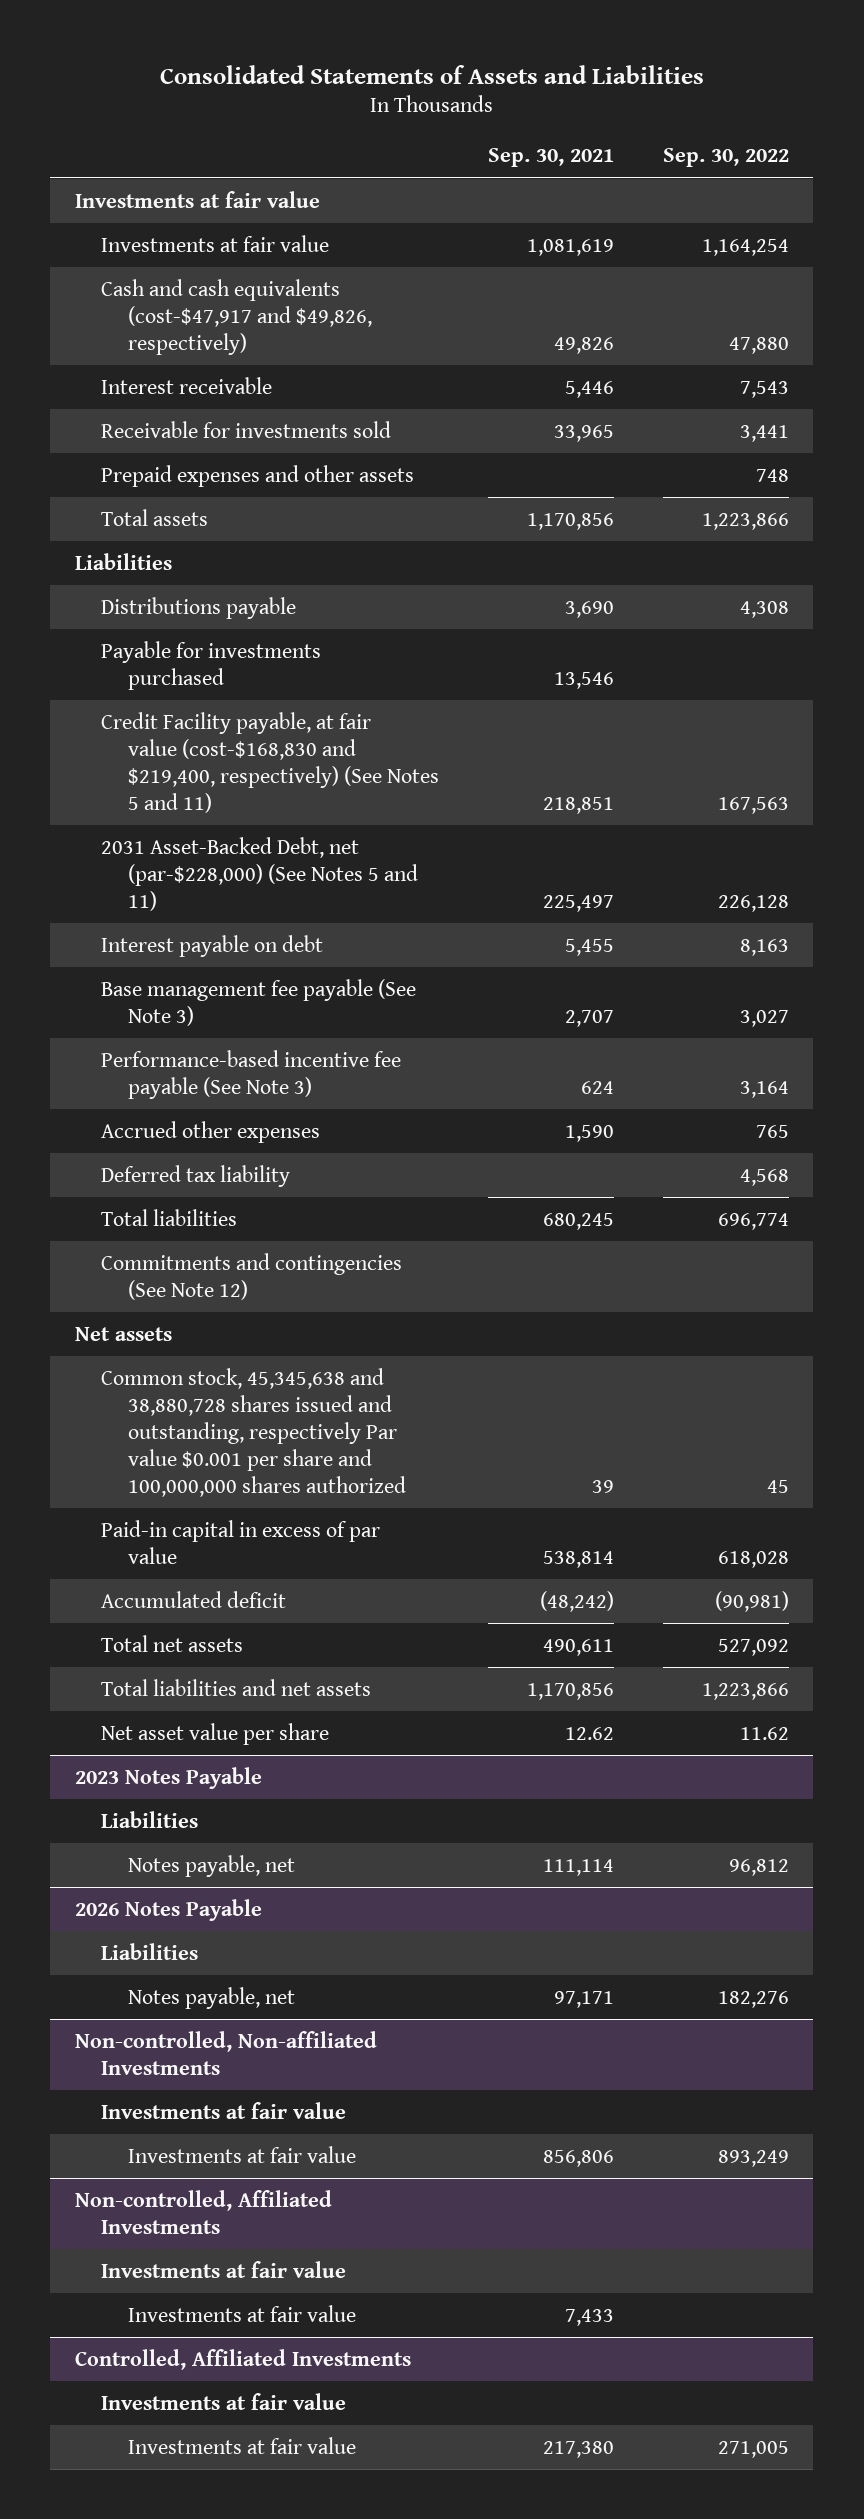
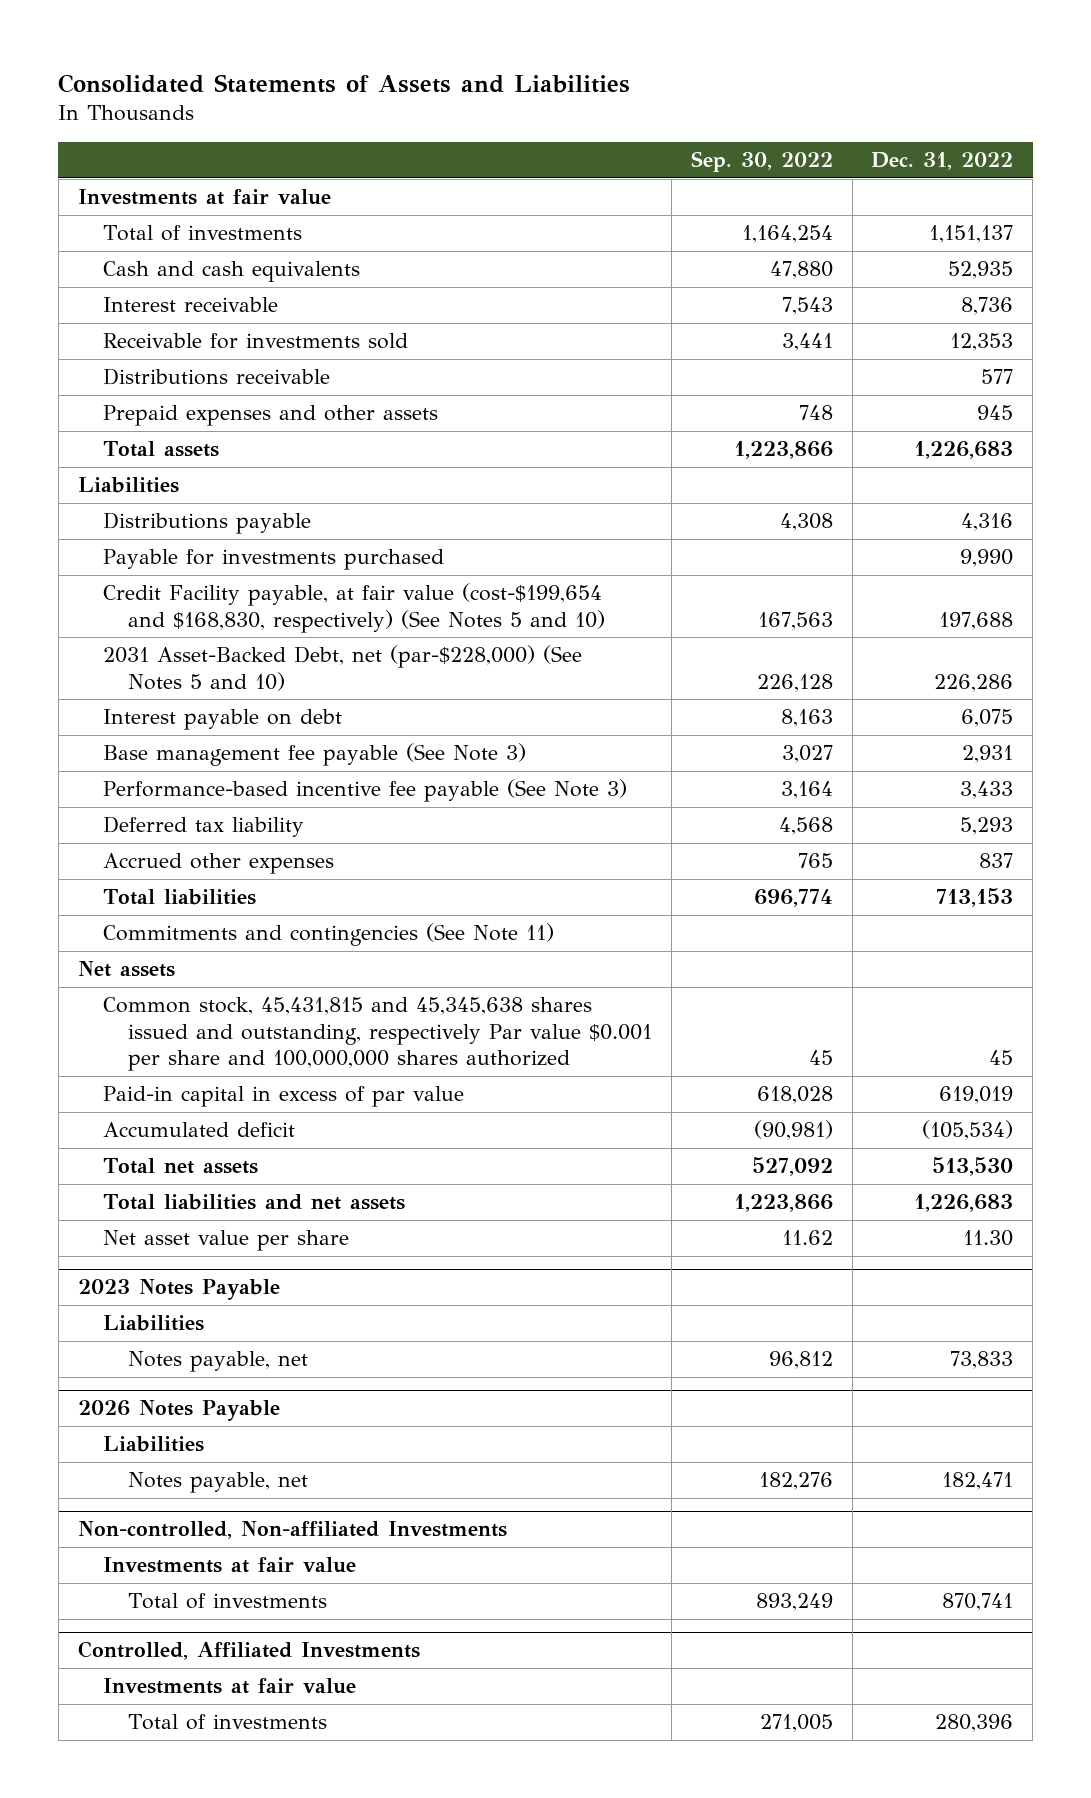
[487,148,614,168] Sep. 30, 2021 -> none
none -> [871,152,1014,171] Dec. 31, 2022
[101,234,330,252] Investments at fair value -> [102,225,302,242] Total of investments
[101,278,372,355] Cash and cash equivalents (cost-$47,917 and $49,826, respectively) -> [102,261,360,283] Cash and cash equivalents
none -> [102,368,330,386] Distributions receivable
[101,711,439,813] Credit Facility payable, at fair value (cost-$168,830 and $219,400, respectively) (See Notes 5 and 11) -> [102,583,605,633] Credit Facility payable, at fair value (cost-$199,654 and $168,830, respectively) (See Notes 5 and 10)
[101,836,418,911] 2031 Asset-Backed Debt, net (par-$228,000) (See Notes 5 and 11) -> [102,645,582,691] 2031 Asset-Backed Debt, net (par-$228,000) (See Notes 5 and 10)
[101,1120,321,1143] Accrued other expenses -> [102,853,334,875] Accrued other expenses
[101,1252,403,1300] Commitments and contingencies (See Note 12) -> [102,923,554,947] Commitments and contingencies (See Note 11)
[101,1367,406,1497] Common stock, 45,345,638 and 38,880,728 shares issued and outstanding, respectively Par value $0.001 per share and 100,000,000 shares authorized -> [102,997,652,1072] Common stock, 45,431,815 and 45,345,638 shares issued and outstanding, respectively Par value $0.001 per share and 100,000,000 shares authorized
[74,2189,332,2234] Non-controlled, Affiliated Investments -> none
[101,2260,347,2278] Investments at fair value -> none
[127,2304,356,2322] Investments at fair value -> none
[127,2145,356,2163] Investments at fair value -> [127,1593,327,1610] Total of investments
[127,2436,356,2454] Investments at fair value -> [127,1714,327,1731] Total of investments

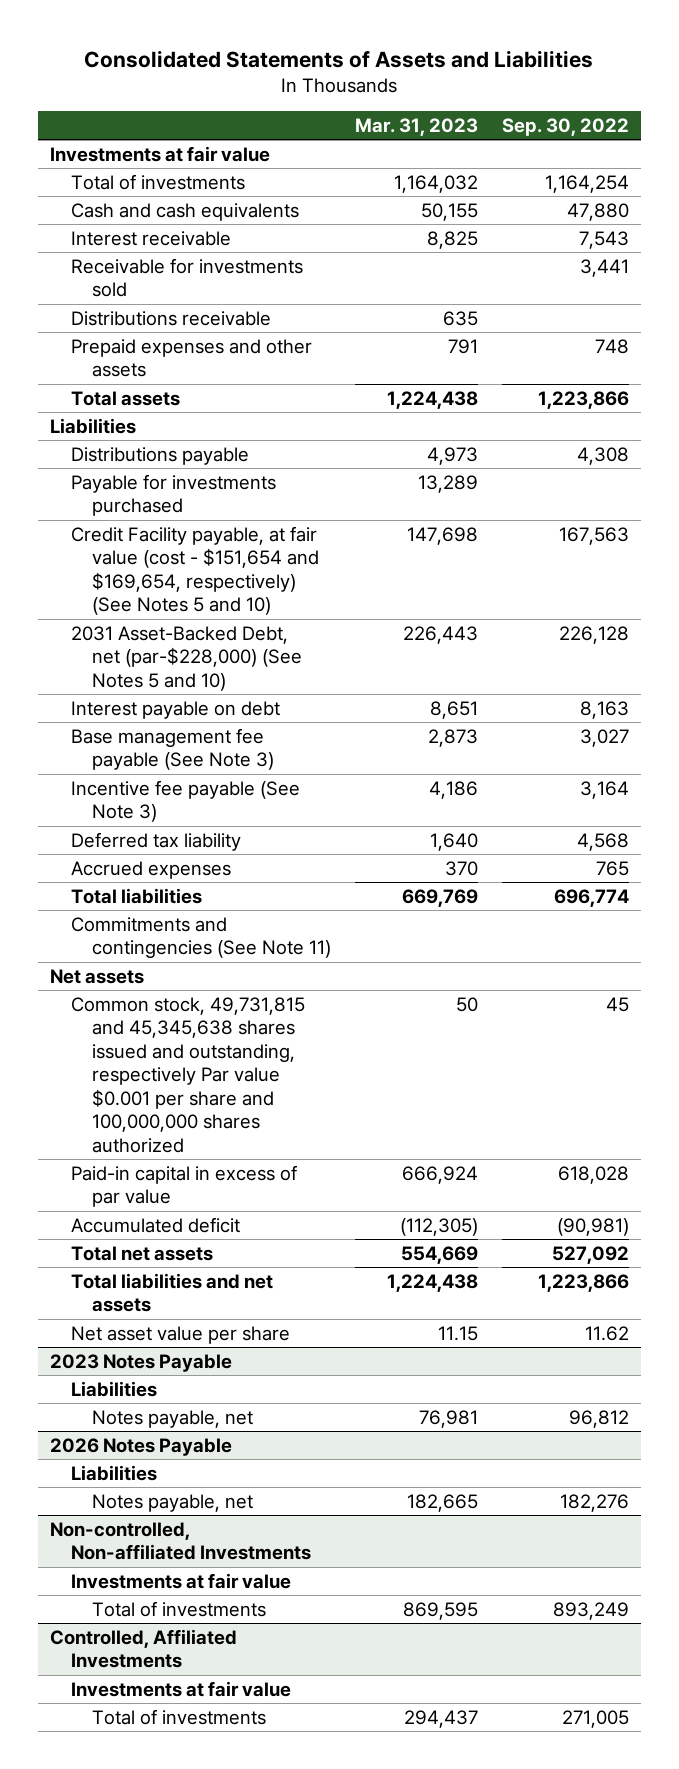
[871,152,1014,171] Dec. 31, 2022 -> none
none -> [355,118,479,137] Mar. 31, 2023
[102,583,605,633] Credit Facility payable, at fair value (cost-$199,654 and $168,830, respectively) (See Notes 5 and 10) -> [71,525,320,616] Credit Facility payable, at fair value (cost - $151,654 and $169,654, respectively) (See Notes 5 and 10)
[102,779,627,803] Performance-based incentive fee payable (See Note 3) -> [71,779,301,823] Incentive fee payable (See Note 3)
[102,853,334,875] Accrued other expenses -> [71,860,232,879] Accrued expenses
[102,997,652,1072] Common stock, 45,431,815 and 45,345,638 shares issued and outstanding, respectively Par value $0.001 per share and 100,000,000 shares authorized -> [71,996,306,1153] Common stock, 49,731,815 and 45,345,638 shares issued and outstanding, respectively Par value $0.001 per share and 100,000,000 shares authorized

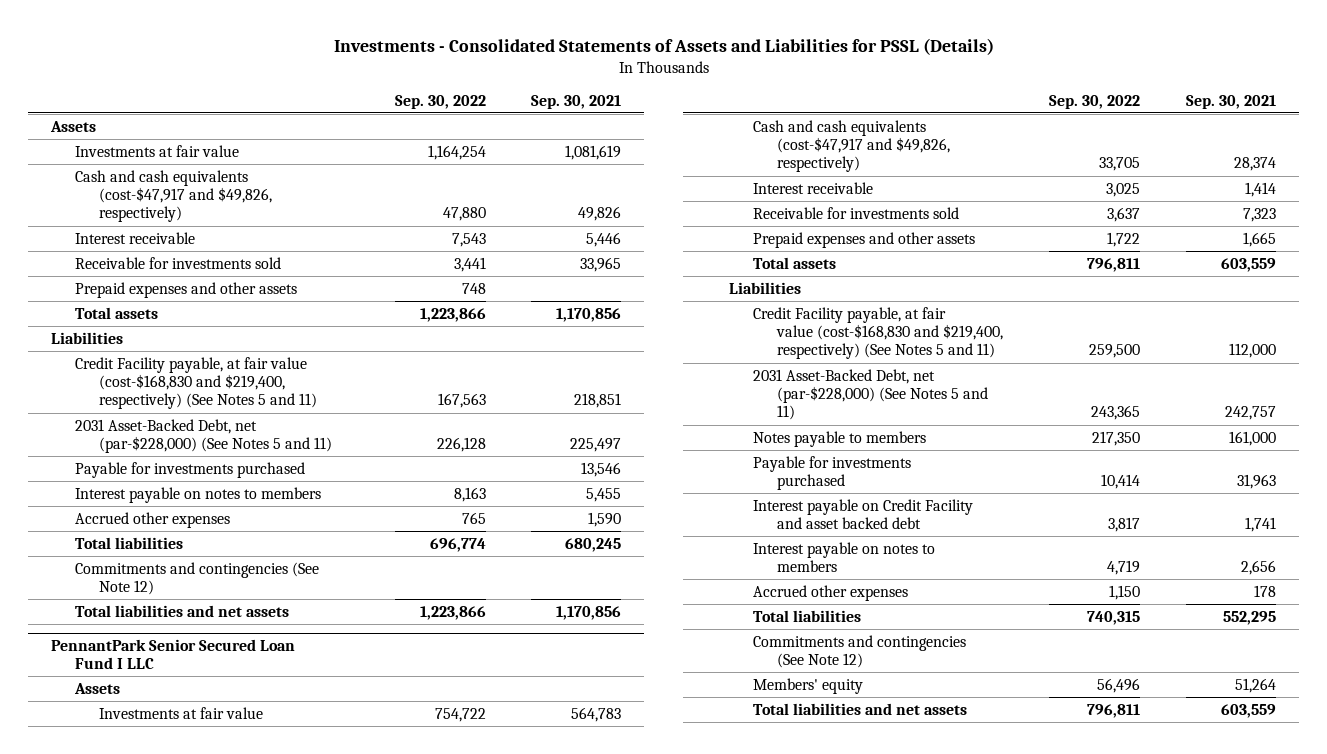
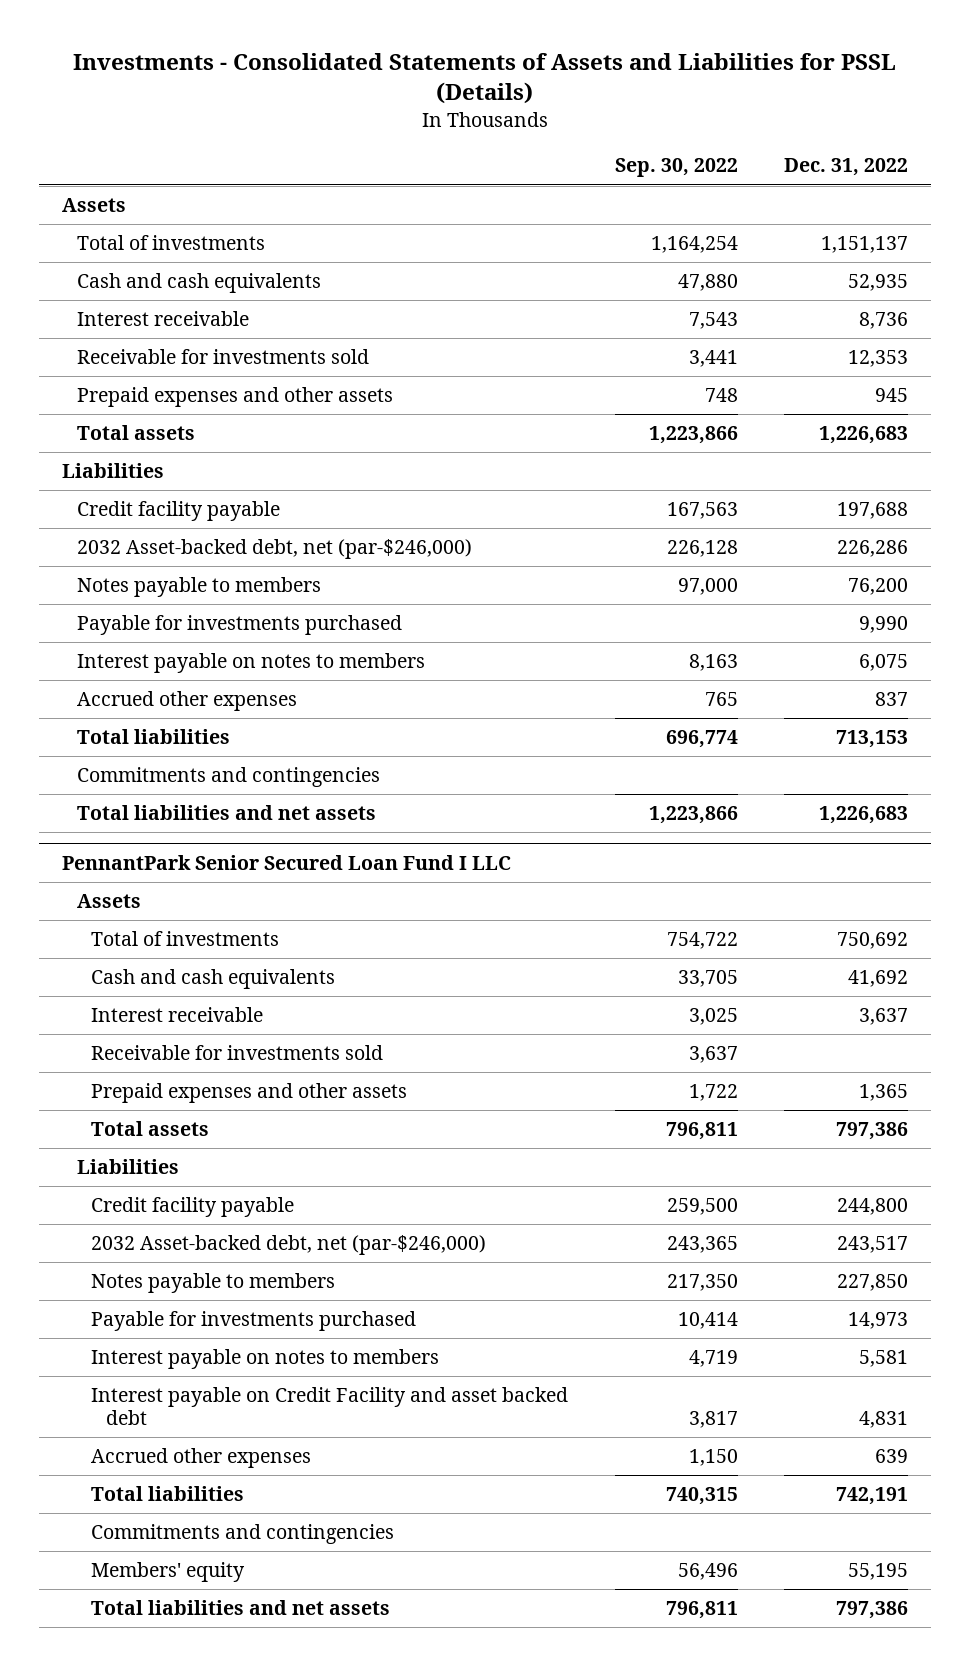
[531,94,622,109] Sep. 30, 2021 -> none
none -> [784,158,909,177] Dec. 31, 2022
[74,144,239,157] Investments at fair value -> [76,235,265,251] Total of investments
[74,169,272,223] Cash and cash equivalents (cost-$47,917 and $49,826, respectively) -> [76,273,321,294] Cash and cash equivalents
[74,356,317,410] Credit Facility payable, at fair value (cost-$168,830 and $219,400, respectively) (See Notes 5 and 11) -> [76,501,280,522] Credit facility payable
[74,418,332,453] 2031 Asset-Backed Debt, net (par-$228,000) (See Notes 5 and 11) -> [76,539,472,560] 2032 Asset-backed debt, net (par-$246,000)
none -> [76,577,321,598] Notes payable to members
[74,561,319,595] Commitments and contingencies (See Note 12) -> [76,767,380,788] Commitments and contingencies
[98,706,263,719] Investments at fair value -> [91,931,280,947] Total of investments
[753,119,951,173] Cash and cash equivalents (cost-$47,917 and $49,826, respectively) -> [91,969,336,990] Cash and cash equivalents
[753,306,1004,360] Credit Facility payable, at fair value (cost-$168,830 and $219,400, respectively) (See Notes 5 and 11) -> [91,1197,295,1218] Credit facility payable
[753,368,989,421] 2031 Asset-Backed Debt, net (par-$228,000) (See Notes 5 and 11) -> [91,1235,487,1256] 2032 Asset-backed debt, net (par-$246,000)
[753,498,974,529] Interest payable on Credit Facility and asset backed debt -> [91,1387,569,1426] Interest payable on Credit Facility and asset backed debt
[753,634,967,668] Commitments and contingencies (See Note 12) -> [91,1524,395,1545] Commitments and contingencies

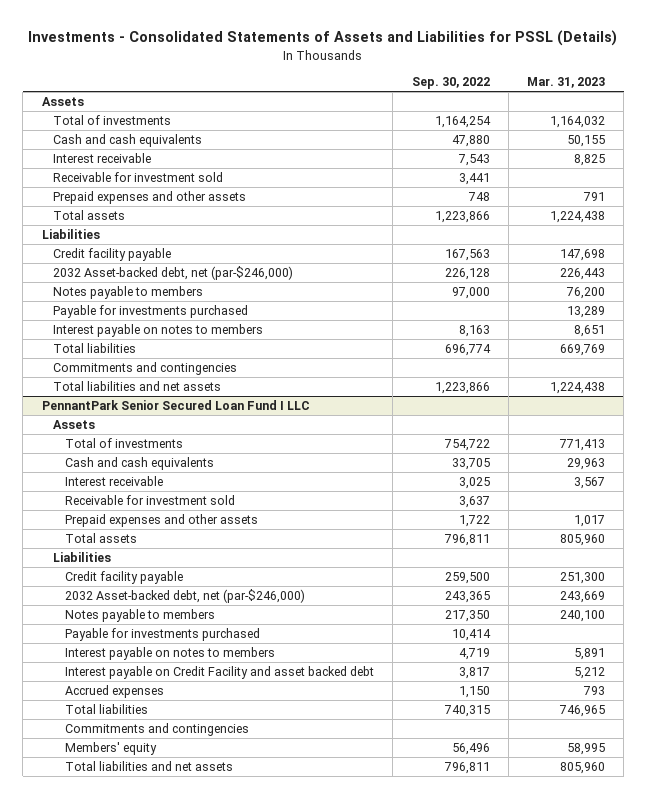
[784,158,909,177] Dec. 31, 2022 -> none
none -> [526,77,605,89] Mar. 31, 2023
[76,349,369,365] Receivable for investments sold -> [53,172,224,183] Receivable for investment sold
[76,691,297,712] Accrued other expenses -> none
[91,1045,384,1061] Receivable for investments sold -> [65,495,236,506] Receivable for investment sold
[91,1448,312,1469] Accrued other expenses -> [65,685,165,699] Accrued expenses

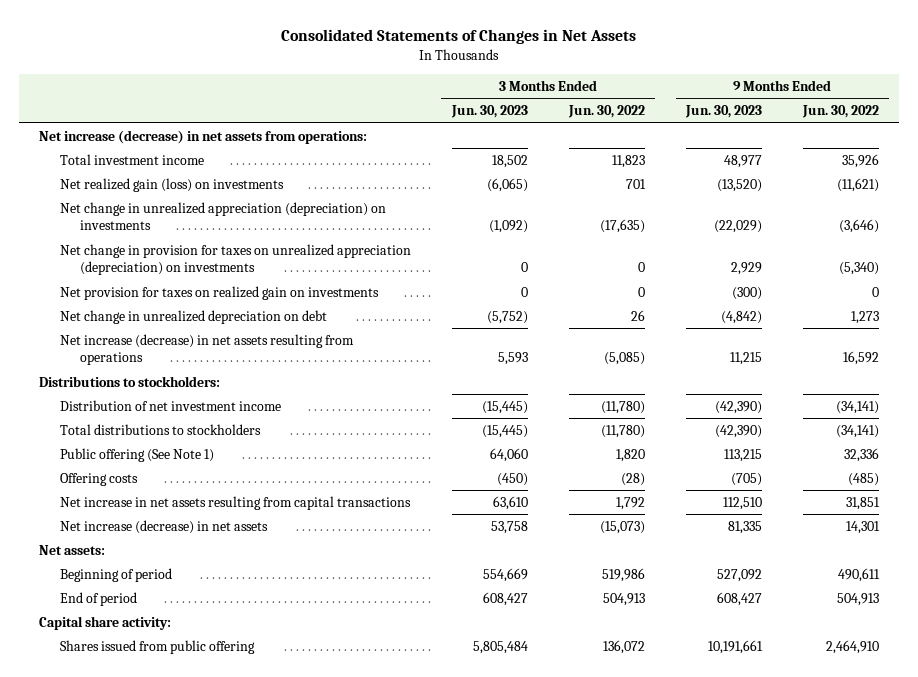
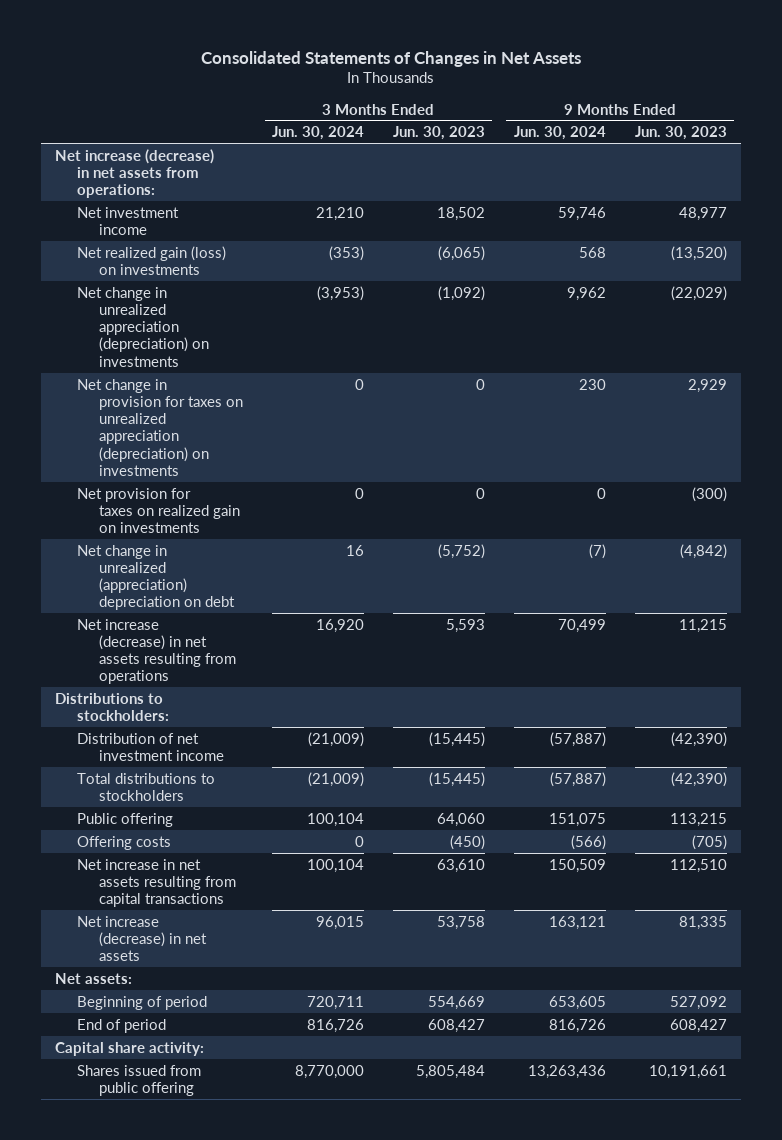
[567,105,645,119] Jun. 30, 2022 -> none
[801,105,879,119] Jun. 30, 2022 -> none
none -> [271,126,364,141] Jun. 30, 2024
none -> [513,126,606,141] Jun. 30, 2024
[59,154,204,166] Total investment income -> [77,206,180,235] Net investment income
[59,310,327,325] Net change in unrealized depreciation on debt -> [77,544,235,611] Net change in unrealized (appreciation) depreciation on debt
[59,448,214,463] Public offering (See Note 1) -> [77,812,174,827] Public offering

